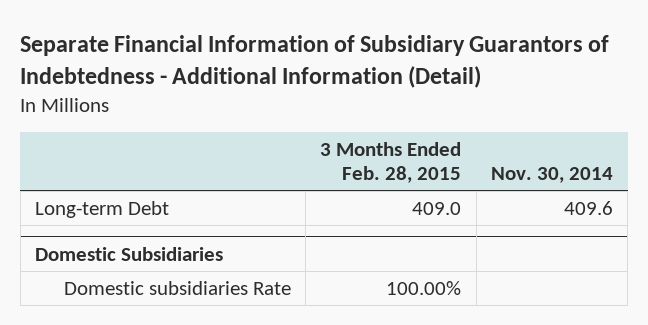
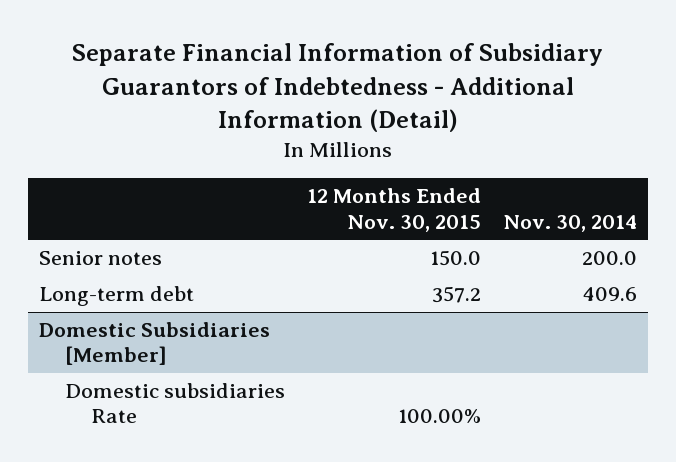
[320,141,462,183] 3 Months Ended Feb. 28, 2015 -> none
none -> [306,188,481,232] 12 Months Ended Nov. 30, 2015
none -> [38,251,162,266] Senior notes
[35,200,170,218] Long-term Debt -> [38,286,194,307] Long-term debt
[35,246,224,261] Domestic Subsidiaries -> [38,322,270,366] Domestic Subsidiaries [Member]

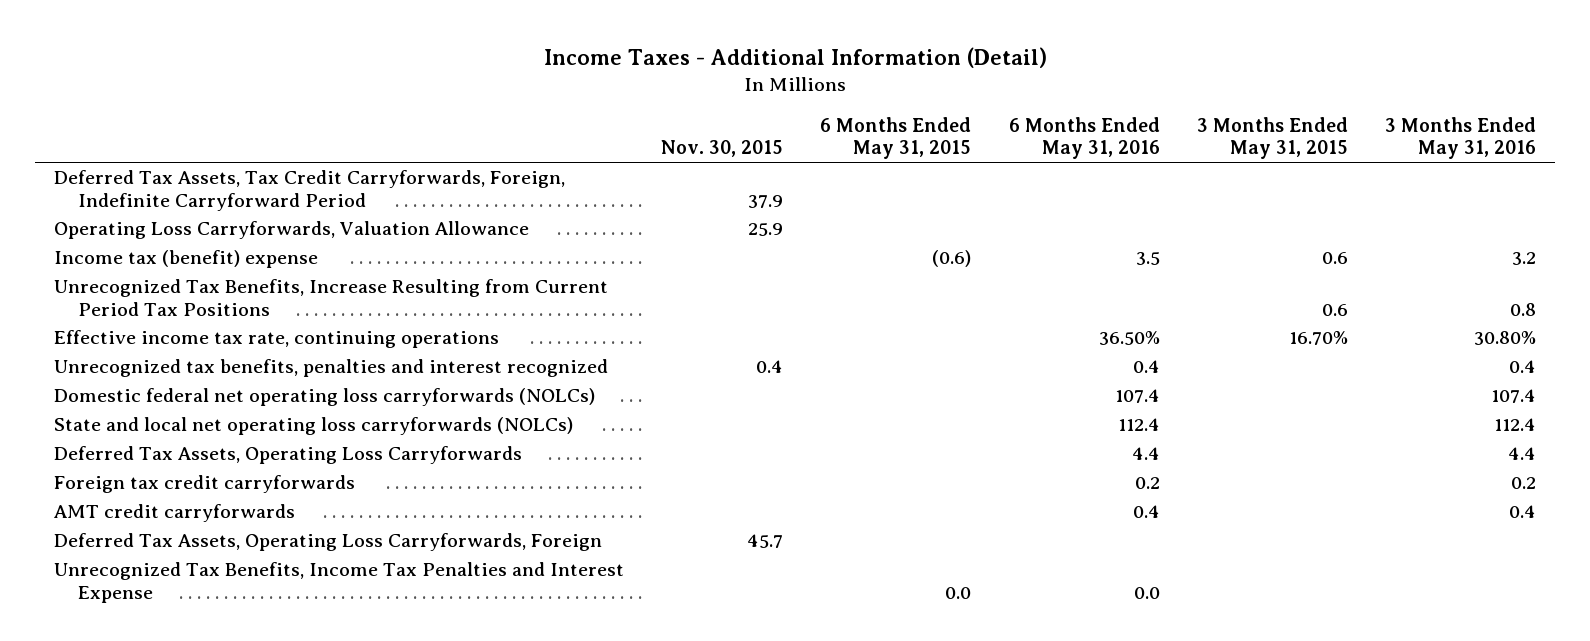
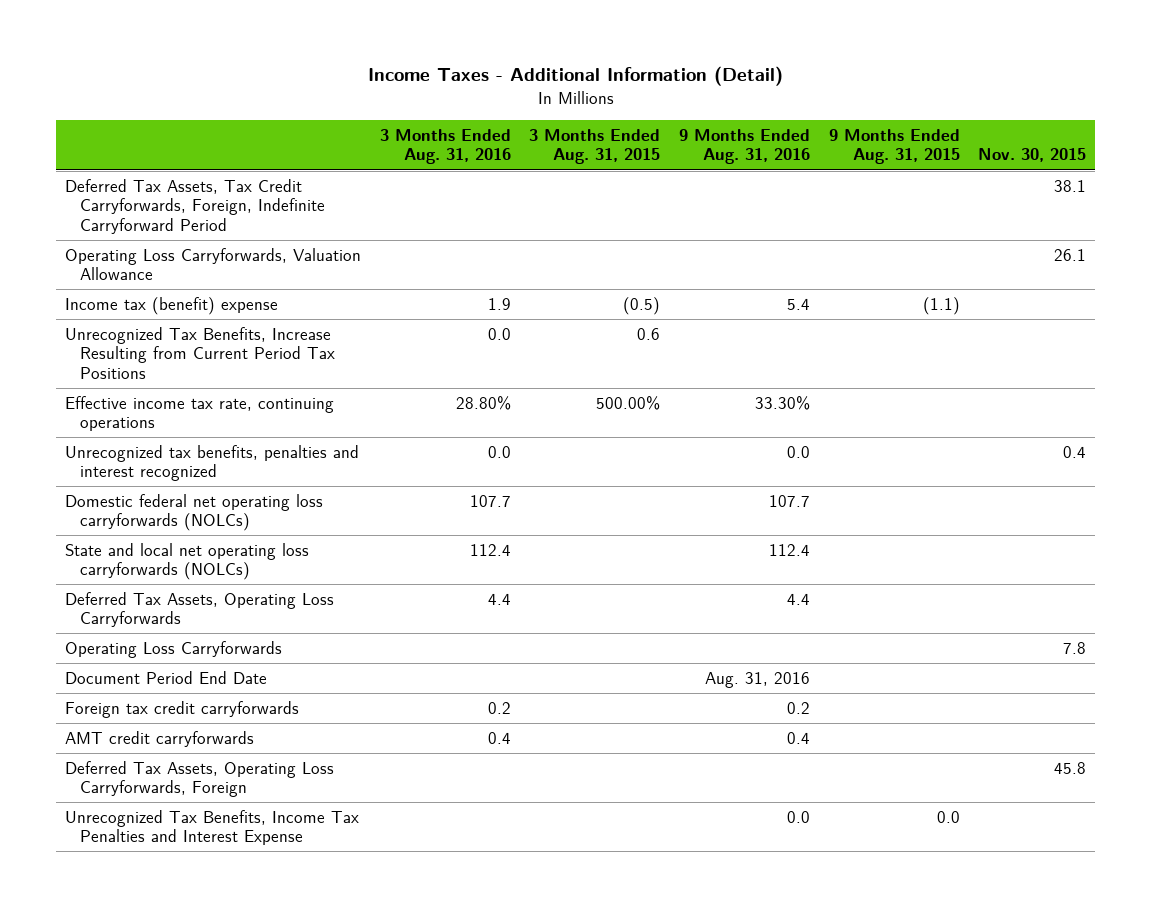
[820,116,972,160] 6 Months Ended May 31, 2015 -> none
[1008,116,1160,160] 6 Months Ended May 31, 2016 -> none
[1196,116,1348,160] 3 Months Ended May 31, 2015 -> none
[1385,116,1537,160] 3 Months Ended May 31, 2016 -> none
none -> [379,128,511,165] 3 Months Ended Aug. 31, 2016
none -> [529,128,661,165] 3 Months Ended Aug. 31, 2015
none -> [678,128,810,165] 9 Months Ended Aug. 31, 2016
none -> [828,128,960,165] 9 Months Ended Aug. 31, 2015
[748,194,784,208] 37.9 -> [1054,179,1087,192] 38.1
[748,222,784,236] 25.9 -> [1054,248,1087,261] 26.1
none -> [65,640,283,658] Operating Loss Carryforwards
none -> [65,670,268,684] Document Period End Date
[747,533,784,548] 45.7 -> [1054,761,1087,774] 45.8

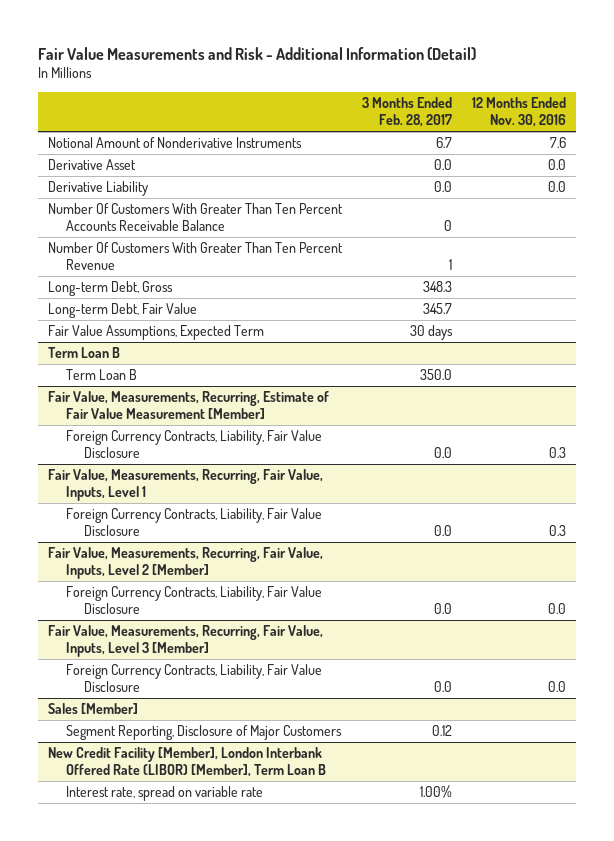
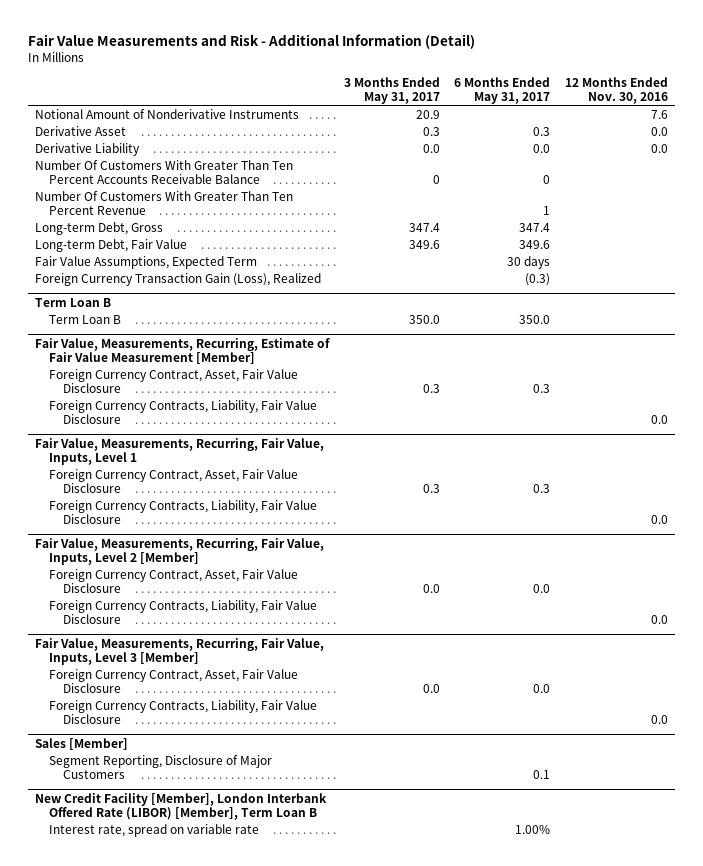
[361,97,452,128] 3 Months Ended Feb. 28, 2017 -> none
none -> [343,76,440,104] 3 Months Ended May 31, 2017
none -> [454,76,551,104] 6 Months Ended May 31, 2017
none -> [34,272,321,286] Foreign Currency Transaction Gain (Loss), Realized
none -> [49,368,299,393] Foreign Currency Contract, Asset, Fair Value Disclosure
[548,446,566,458] 0.3 -> [651,414,669,424] 0.0
none -> [49,468,299,493] Foreign Currency Contract, Asset, Fair Value Disclosure
[548,524,566,536] 0.3 -> [651,514,669,524] 0.0
none -> [49,568,299,593] Foreign Currency Contract, Asset, Fair Value Disclosure
none -> [49,668,299,693] Foreign Currency Contract, Asset, Fair Value Disclosure

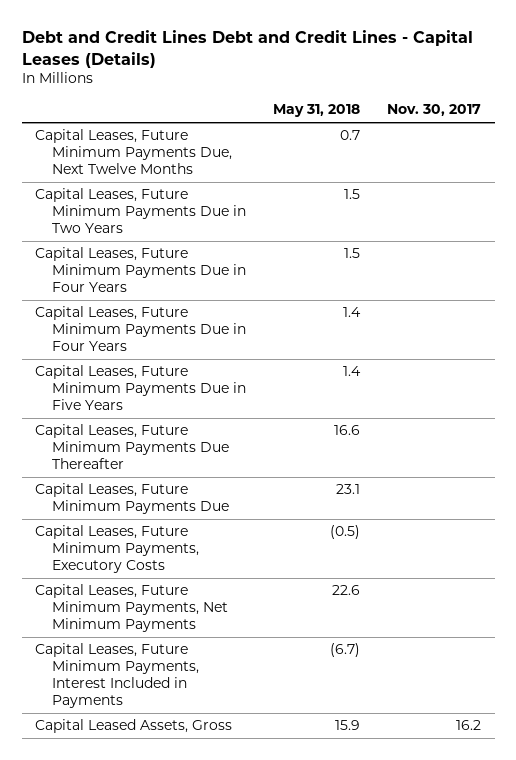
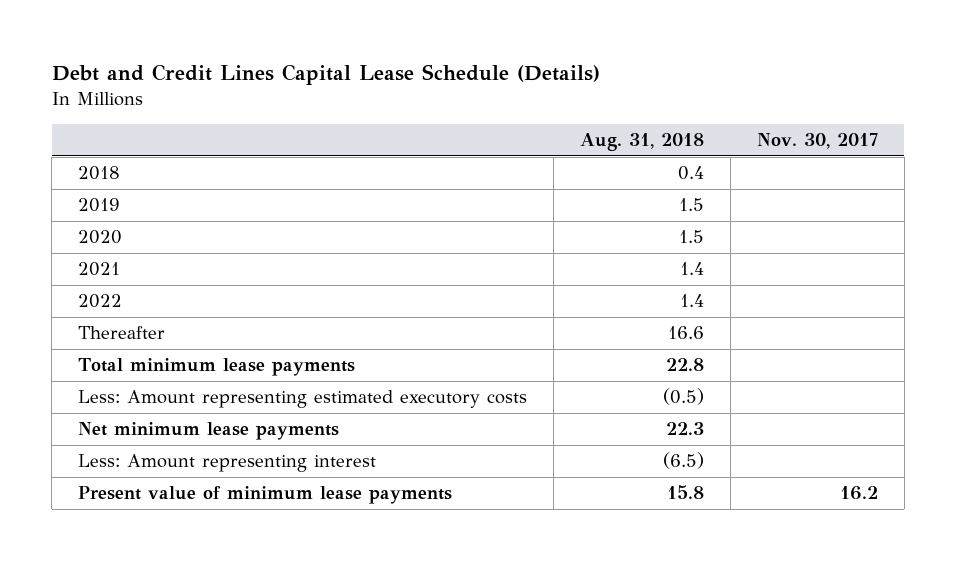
[21,30,473,68] Debt and Credit Lines Debt and Credit Lines - Capital Leases (Details) -> [51,64,600,86] Debt and Credit Lines Capital Lease Schedule (Details)
[273,104,361,118] May 31, 2018 -> none
none -> [580,133,705,152] Aug. 31, 2018
[35,129,233,175] Capital Leases, Future Minimum Payments Due, Next Twelve Months -> [78,166,121,181] 2018
[35,188,247,234] Capital Leases, Future Minimum Payments Due in Two Years -> [78,198,121,213] 2019
[35,247,247,293] Capital Leases, Future Minimum Payments Due in Four Years -> [78,230,123,245] 2020
[35,306,247,352] Capital Leases, Future Minimum Payments Due in Four Years -> [78,262,121,277] 2021
[35,365,247,411] Capital Leases, Future Minimum Payments Due in Five Years -> [78,294,123,309] 2022
[35,424,230,470] Capital Leases, Future Minimum Payments Due Thereafter -> [78,326,166,340] Thereafter
[35,483,230,515] Capital Leases, Future Minimum Payments Due -> [78,358,356,377] Total minimum lease payments
[35,525,200,574] Capital Leases, Future Minimum Payments, Executory Costs -> [78,390,528,409] Less: Amount representing estimated executory costs
[35,584,229,633] Capital Leases, Future Minimum Payments, Net Minimum Payments -> [78,422,340,441] Net minimum lease payments
[35,643,200,708] Capital Leases, Future Minimum Payments, Interest Included in Payments -> [78,454,377,473] Less: Amount representing interest
[35,719,233,734] Capital Leased Assets, Gross -> [78,486,453,505] Present value of minimum lease payments

